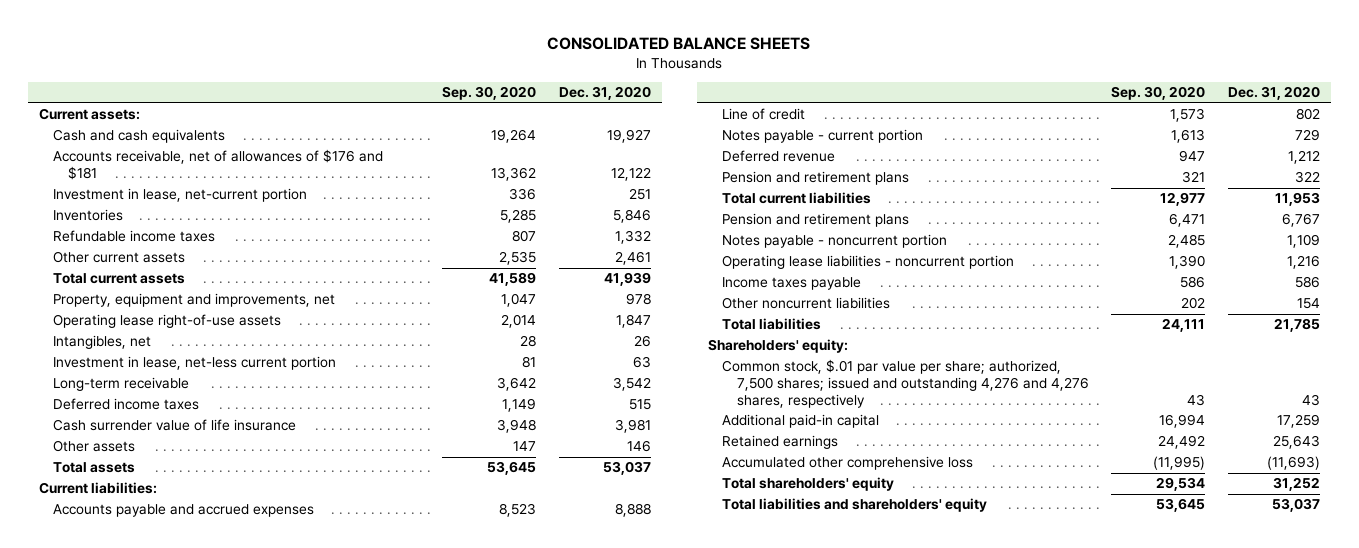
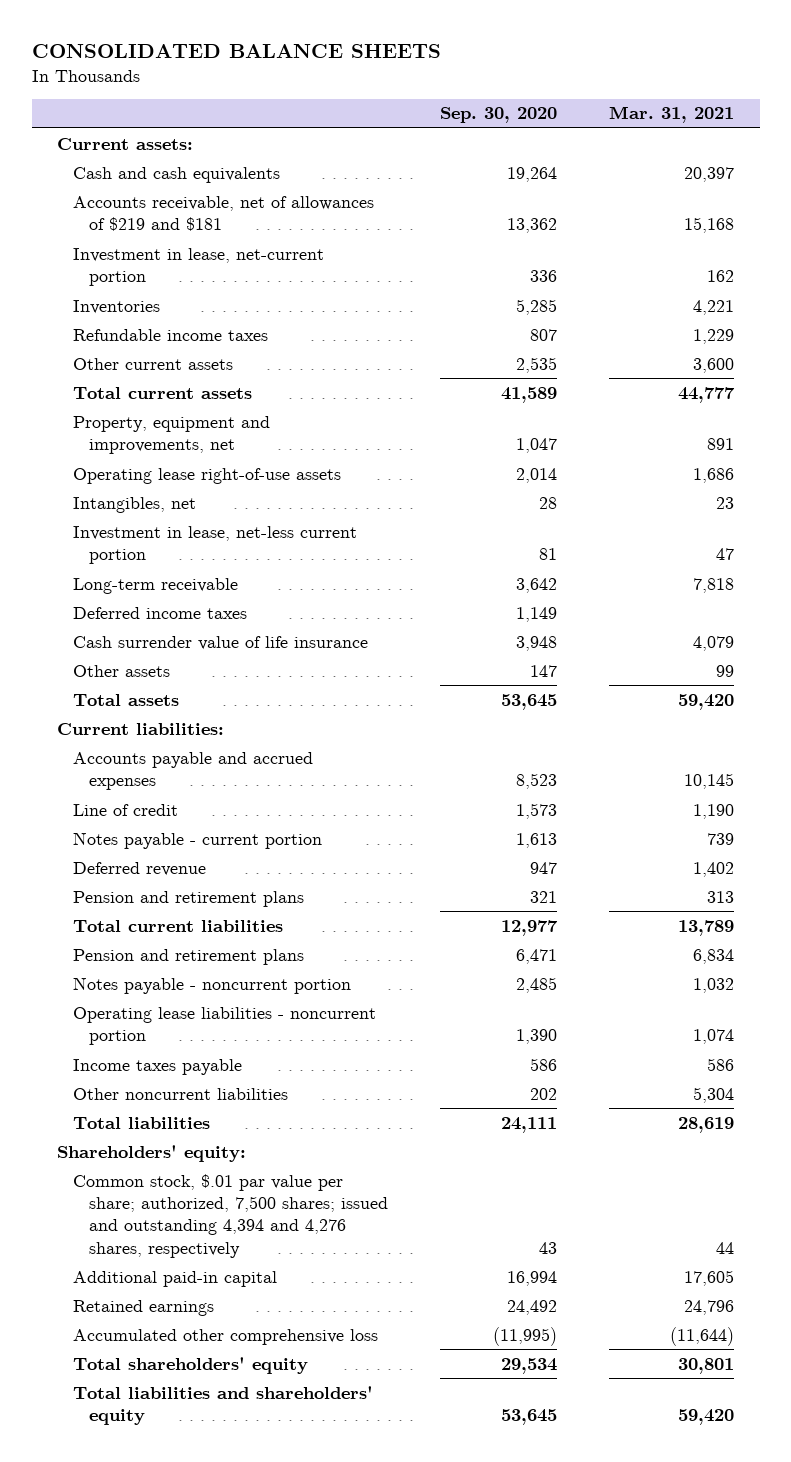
[558,86,651,101] Dec. 31, 2020 -> none
none -> [608,106,734,124] Mar. 31, 2021
[53,149,384,181] Accounts receivable, net of allowances of $176 and $181 -> [73,195,375,231] Accounts receivable, net of allowances of $219 and $181
[722,359,1089,408] Common stock, $.01 par value per share; authorized, 7,500 shares; issued and outstanding 4,276 and 4,276 shares, respectively -> [73,1173,389,1258] Common stock, $.01 par value per share; authorized, 7,500 shares; issued and outstanding 4,394 and 4,276 shares, respectively

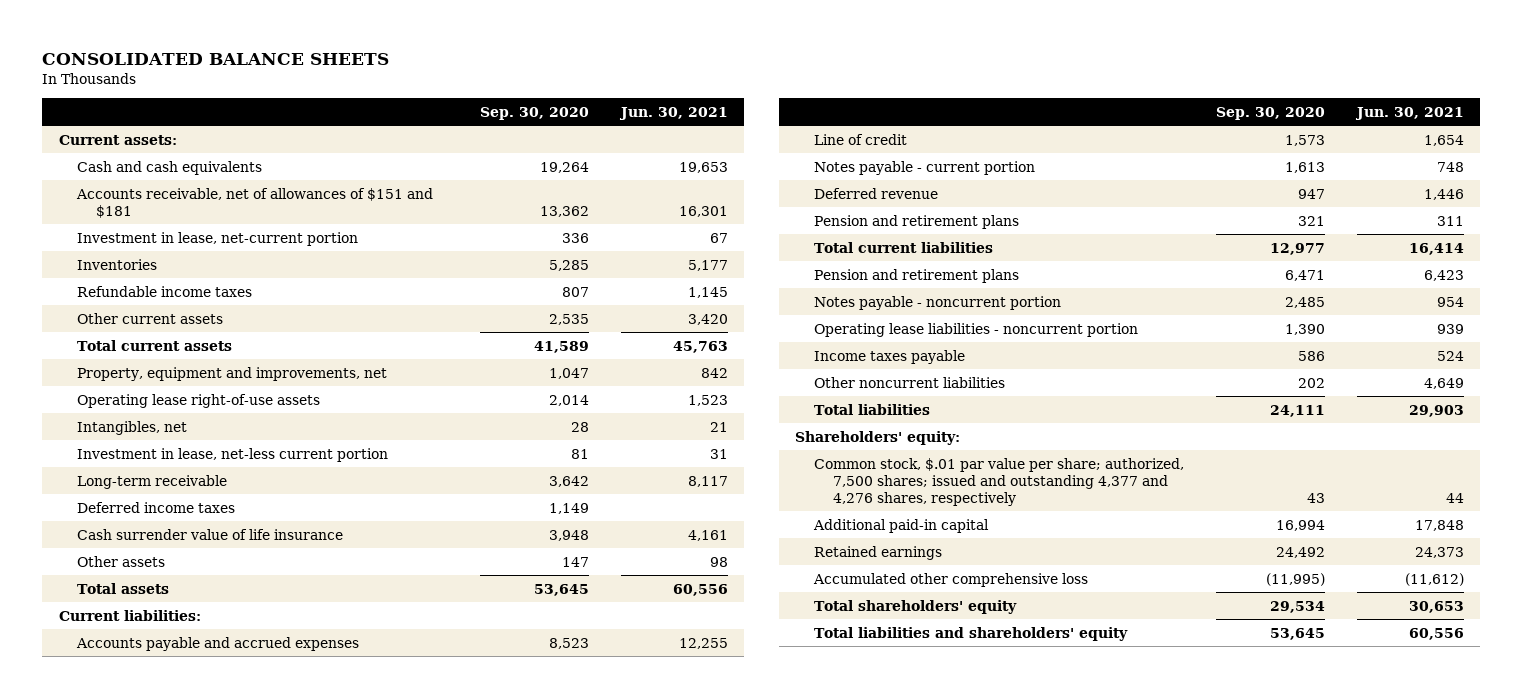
[608,106,734,124] Mar. 31, 2021 -> none
none -> [618,106,728,120] Jun. 30, 2021
[73,195,375,231] Accounts receivable, net of allowances of $219 and $181 -> [76,187,434,218] Accounts receivable, net of allowances of $151 and $181
[73,1173,389,1258] Common stock, $.01 par value per share; authorized, 7,500 shares; issued and outstanding 4,394 and 4,276 shares, respectively -> [814,457,1185,506] Common stock, $.01 par value per share; authorized, 7,500 shares; issued and outstanding 4,377 and 4,276 shares, respectively

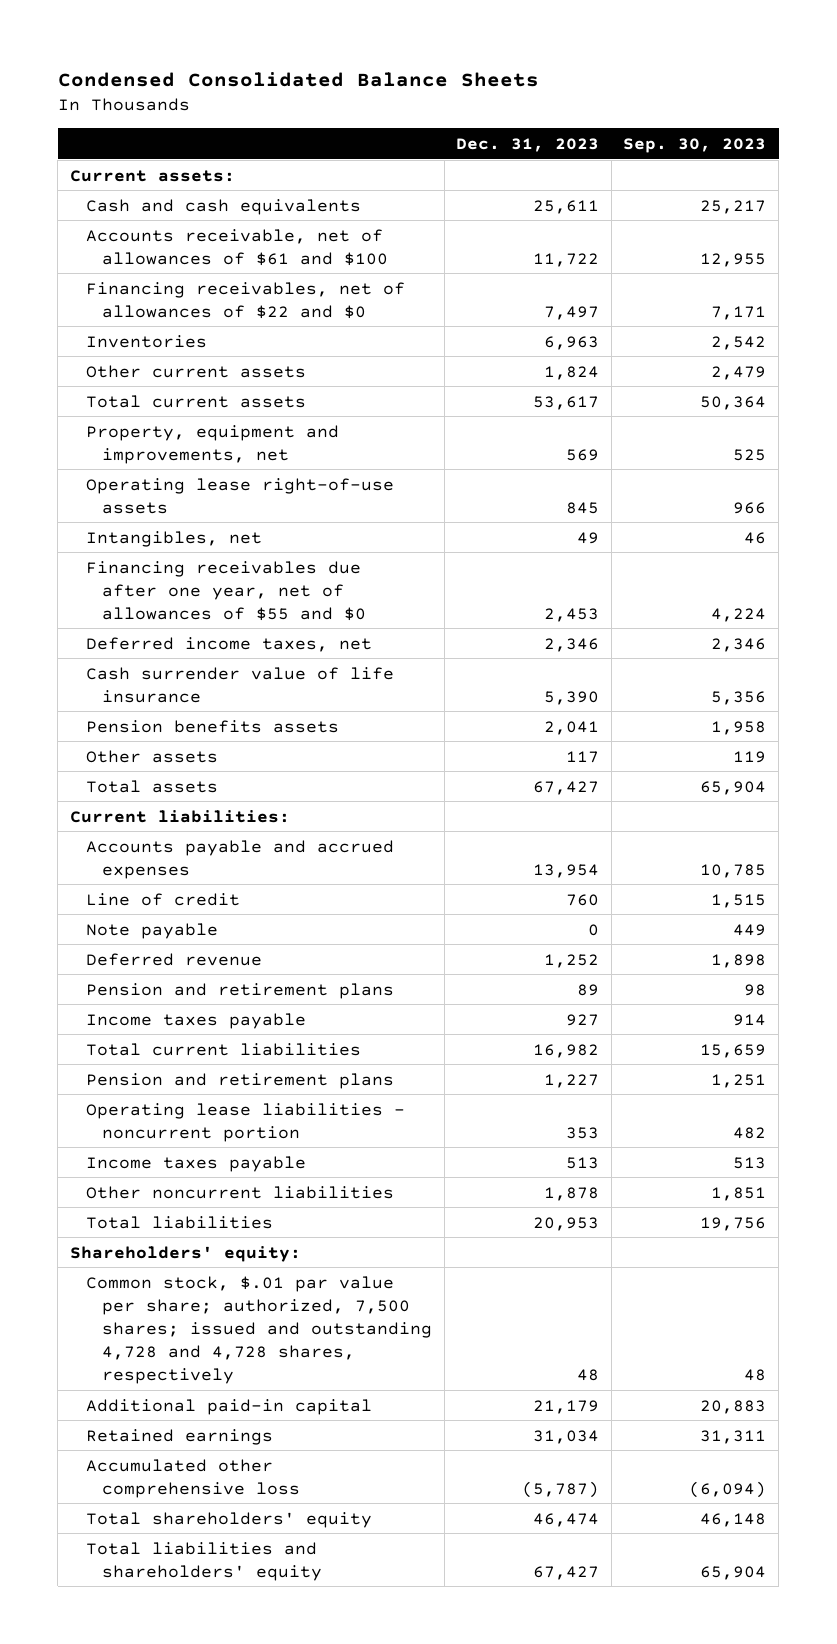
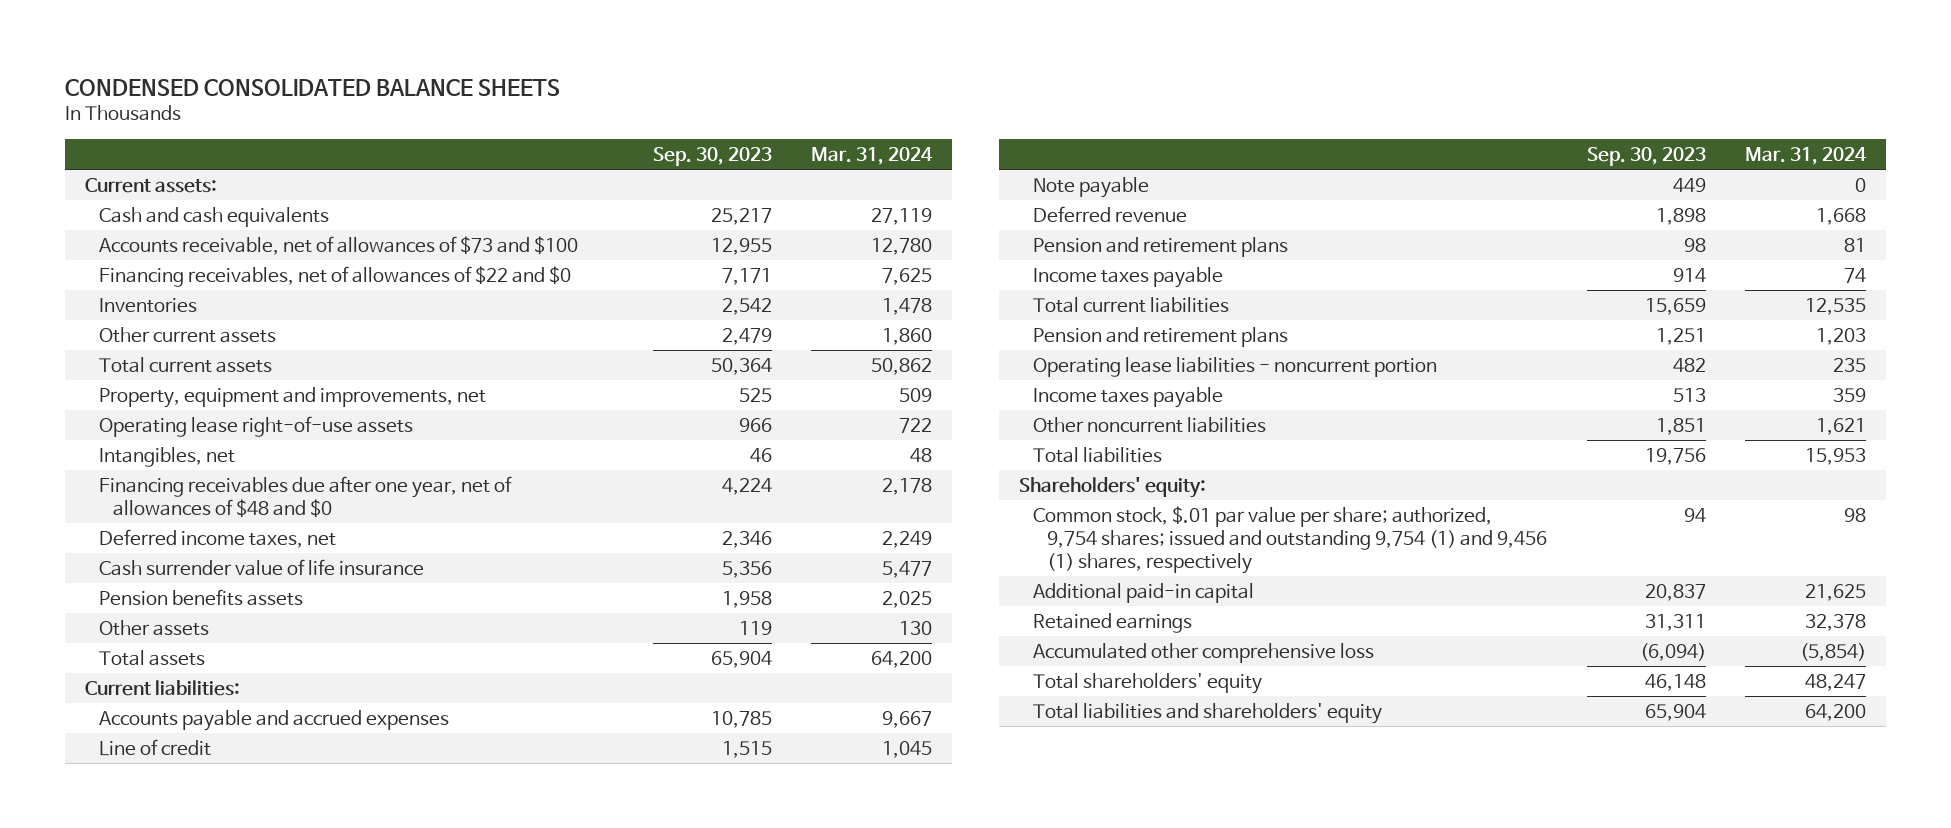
[57,71,539,87] Condensed Consolidated Balance Sheets -> [65,78,561,96] CONDENSED CONSOLIDATED BALANCE SHEETS
[456,137,600,152] Dec. 31, 2023 -> none
none -> [811,146,934,165] Mar. 31, 2024
[86,228,389,266] Accounts receivable, net of allowances of $61 and $100 -> [99,235,579,255] Accounts receivable, net of allowances of $73 and $100
[86,560,367,621] Financing receivables due after one year, net of allowances of $55 and $0 -> [99,475,513,519] Financing receivables due after one year, net of allowances of $48 and $0
[86,1275,433,1384] Common stock, $.01 par value per share; authorized, 7,500 shares; issued and outstanding 4,728 and 4,728 shares, respectively -> [1033,505,1548,575] Common stock, $.01 par value per share; authorized, 9,754 shares; issued and outstanding 9,754 (1) and 9,456 (1) shares, respectively
[744,1368,767,1381] 48 -> [1683,507,1706,522] 94
[700,1399,767,1414] 20,883 -> [1644,583,1706,601] 20,837

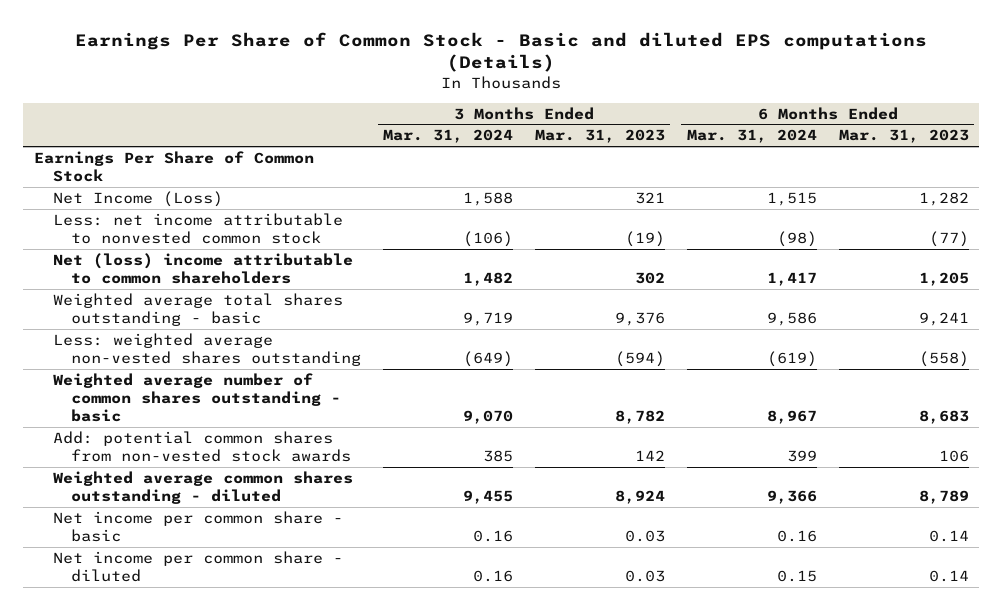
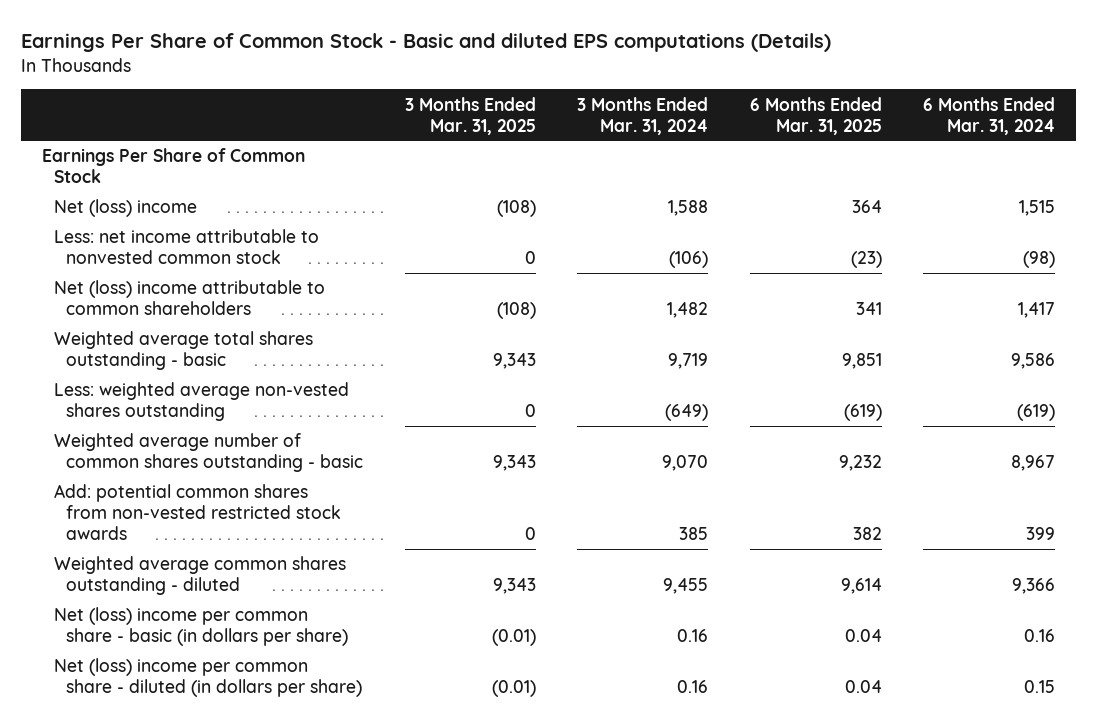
[534,129,665,144] Mar. 31, 2023 -> none
[838,129,969,144] Mar. 31, 2023 -> none
none -> [404,96,536,135] 3 Months Ended Mar. 31, 2025
none -> [749,96,882,135] 6 Months Ended Mar. 31, 2025
[52,191,223,208] Net Income (Loss) -> [53,199,197,218] Net (loss) income
[52,431,352,462] Add: potential common shares from non-vested stock awards -> [53,484,342,541] Add: potential common shares from non-vested restricted stock awards
[52,511,343,542] Net income per common share - basic -> [53,607,349,647] Net (loss) income per common share - basic (in dollars per share)
[52,551,343,582] Net income per common share - diluted -> [53,658,363,698] Net (loss) income per common share - diluted (in dollars per share)

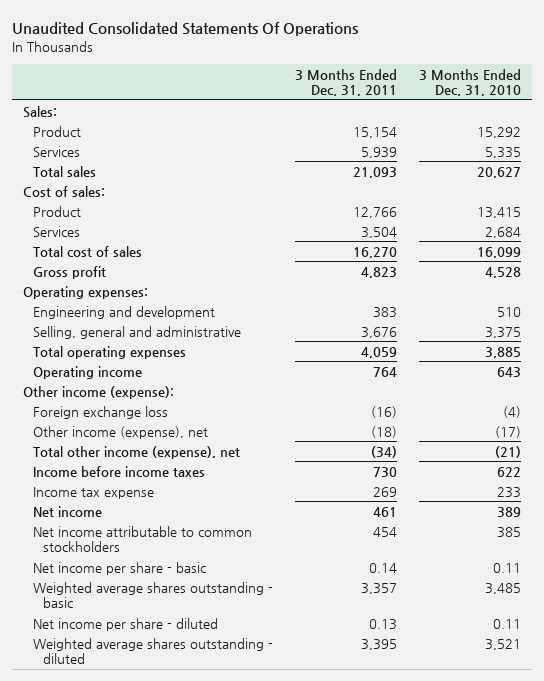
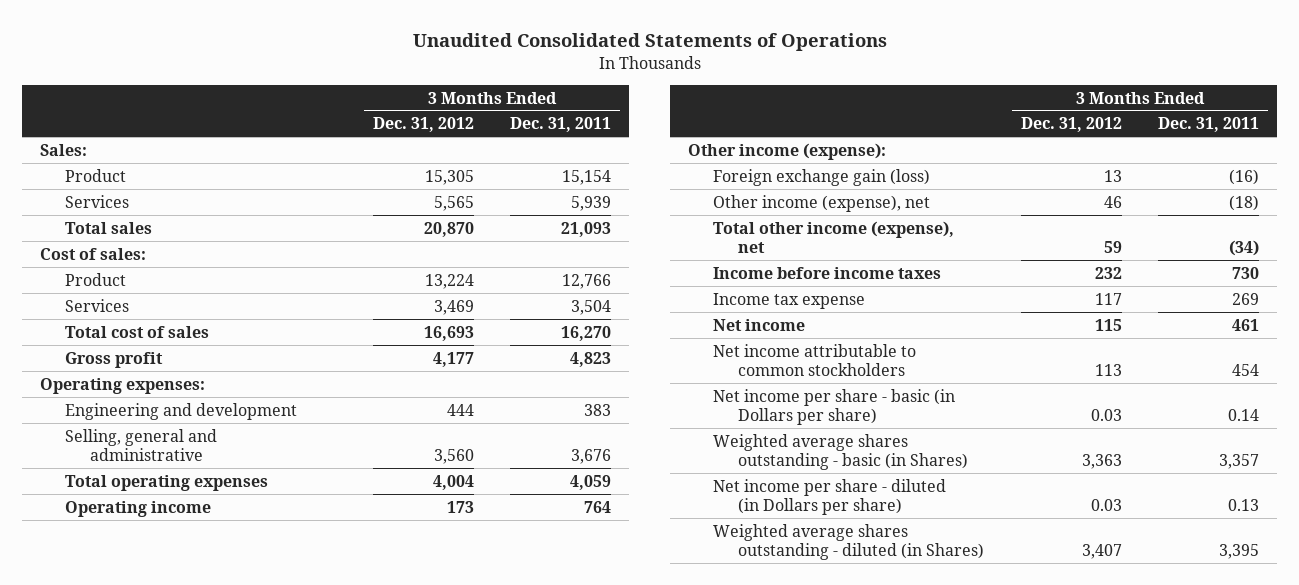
[12,21,359,36] Unaudited Consolidated Statements Of Operations -> [412,32,887,51] Unaudited Consolidated Statements of Operations
[418,68,521,97] 3 Months Ended Dec. 31, 2010 -> none
none -> [372,117,474,133] Dec. 31, 2012
[32,405,168,419] Foreign exchange loss -> [713,168,931,186] Foreign exchange gain (loss)
[32,561,206,575] Net income per share - basic -> [713,388,956,426] Net income per share - basic (in Dollars per share)
[32,581,273,609] Weighted average shares outstanding - basic -> [713,433,969,471] Weighted average shares outstanding - basic (in Shares)
[32,617,218,631] Net income per share - diluted -> [713,478,947,516] Net income per share - diluted (in Dollars per share)
[32,637,273,665] Weighted average shares outstanding - diluted -> [713,523,985,561] Weighted average shares outstanding - diluted (in Shares)

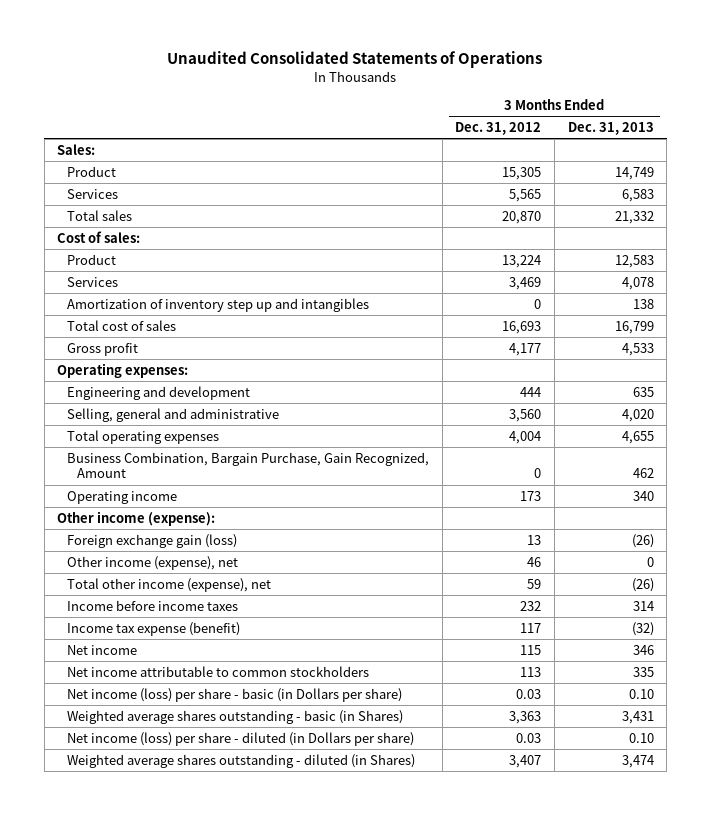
[510,117,612,133] Dec. 31, 2011 -> none
none -> [567,122,654,136] Dec. 31, 2013
none -> [67,297,370,312] Amortization of inventory step up and intangibles
none -> [67,451,430,479] Business Combination, Bargain Purchase, Gain Recognized, Amount
[713,292,866,309] Income tax expense -> [67,621,241,636] Income tax expense (benefit)
[713,388,956,426] Net income per share - basic (in Dollars per share) -> [67,687,403,702] Net income (loss) per share - basic (in Dollars per share)
[713,478,947,516] Net income per share - diluted (in Dollars per share) -> [67,731,415,746] Net income (loss) per share - diluted (in Dollars per share)

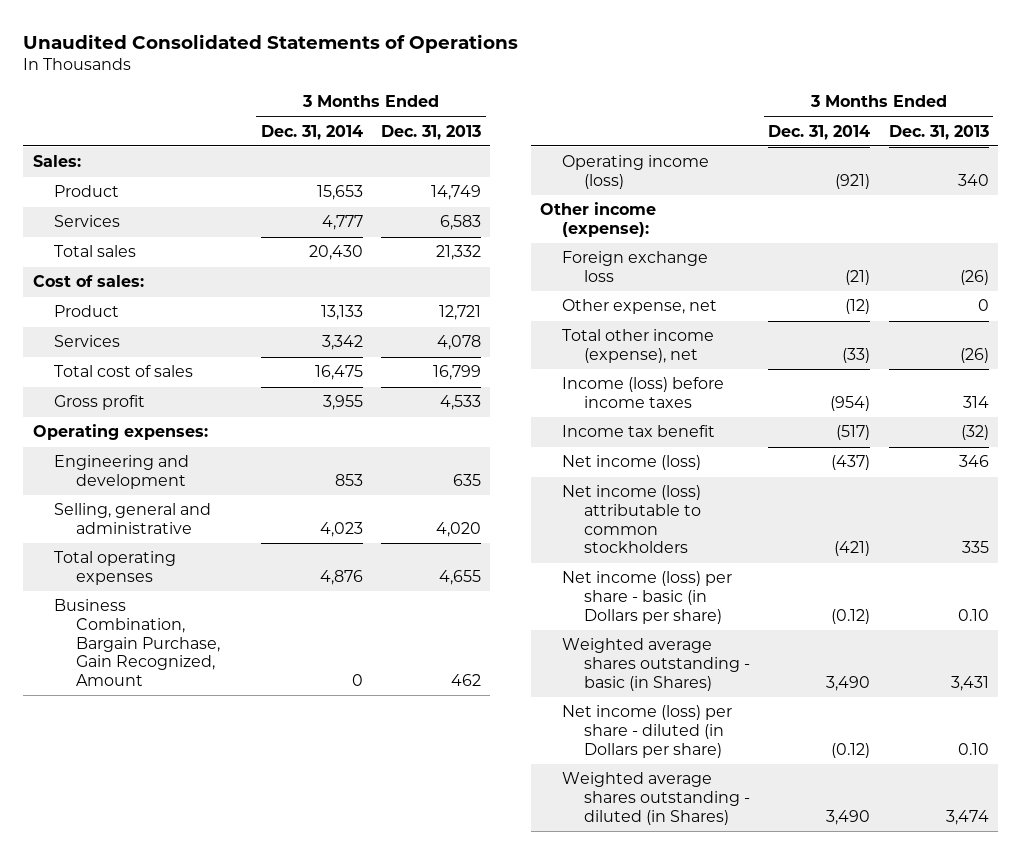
[455,122,542,136] Dec. 31, 2012 -> none
none -> [260,124,363,140] Dec. 31, 2014
[614,254,654,268] 12,583 -> [439,305,482,321] 12,721
[67,297,370,312] Amortization of inventory step up and intangibles -> none
[67,490,178,504] Operating income -> [562,155,710,190] Operating income (loss)
[67,533,238,548] Foreign exchange gain (loss) -> [562,251,709,283] Foreign exchange loss
[67,555,239,570] Other income (expense), net -> [562,299,718,315] Other expense, net
[67,599,239,611] Income before income taxes -> [562,377,725,409] Income (loss) before income taxes
[67,621,241,636] Income tax expense (benefit) -> [562,425,716,438] Income tax benefit
[67,644,138,655] Net income -> [562,455,702,471] Net income (loss)
[67,665,370,677] Net income attributable to common stockholders -> [562,485,702,554] Net income (loss) attributable to common stockholders

